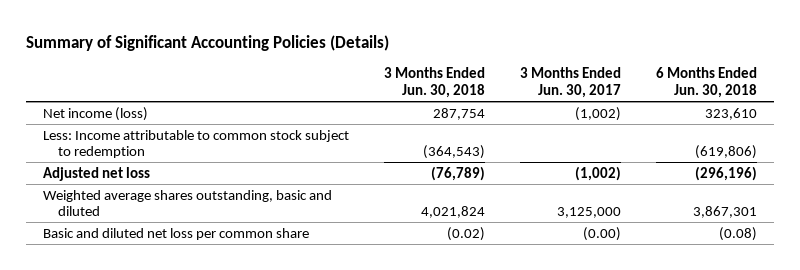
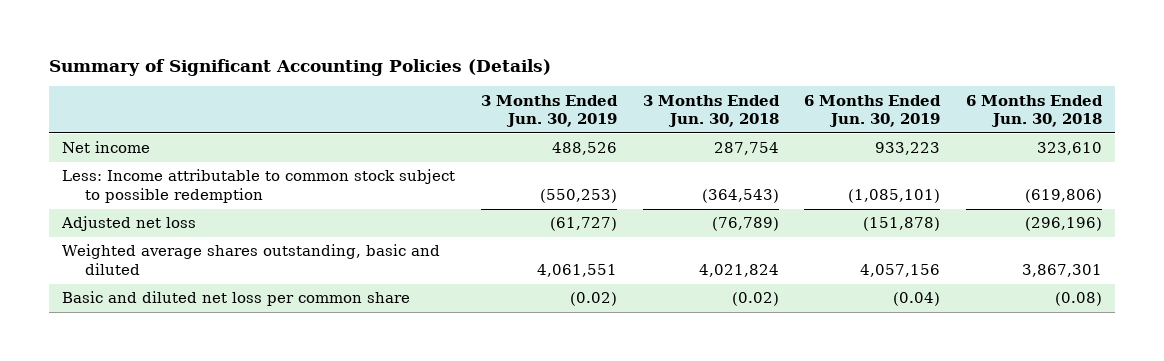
[519,67,621,98] 3 Months Ended Jun. 30, 2017 -> none
none -> [480,94,618,127] 3 Months Ended Jun. 30, 2019
none -> [804,94,942,127] 6 Months Ended Jun. 30, 2019
[43,106,149,121] Net income (loss) -> [62,141,151,154] Net income
[43,129,350,159] Less: Income attributable to common stock subject to redemption -> [62,169,456,203] Less: Income attributable to common stock subject to possible redemption

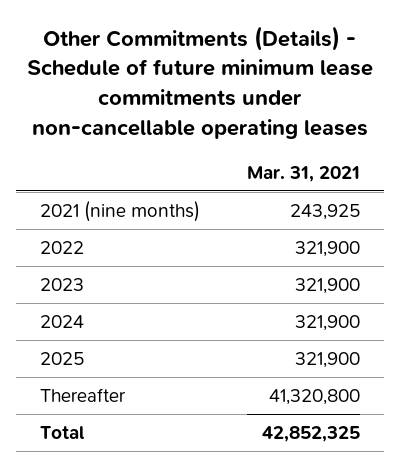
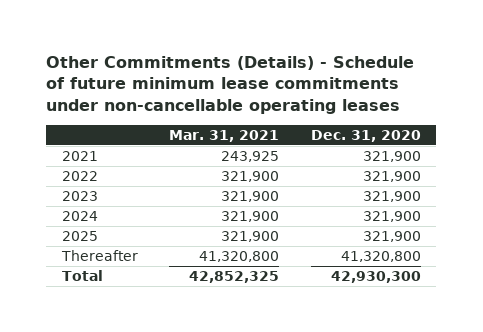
none -> [310,129,421,142] Dec. 31, 2020
[39,200,200,222] 2021 (nine months) -> [62,151,99,162] 2021

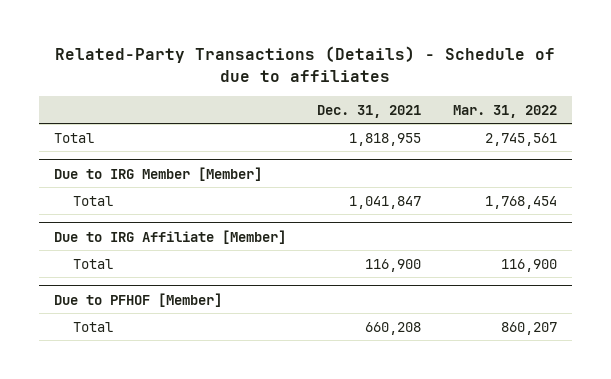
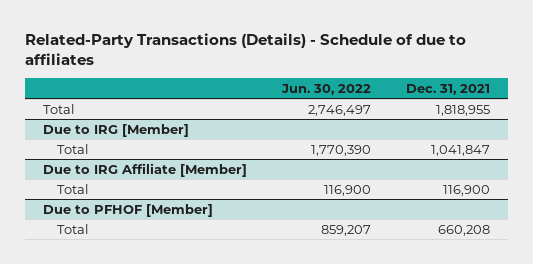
[452,104,557,118] Mar. 31, 2022 -> none
none -> [280,83,371,95] Jun. 30, 2022
[54,166,263,181] Due to IRG Member [Member] -> [42,123,189,137] Due to IRG [Member]

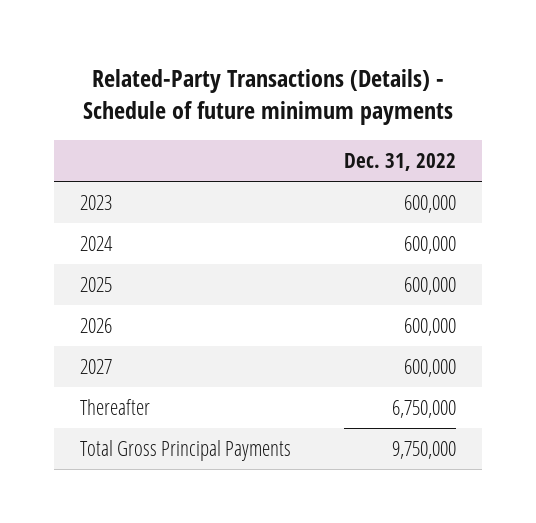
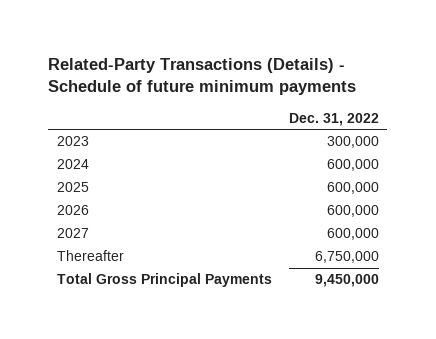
[403,195,456,214] 600,000 -> [326,136,379,149] 300,000
[391,441,456,460] 9,750,000 -> [314,274,379,288] 9,450,000

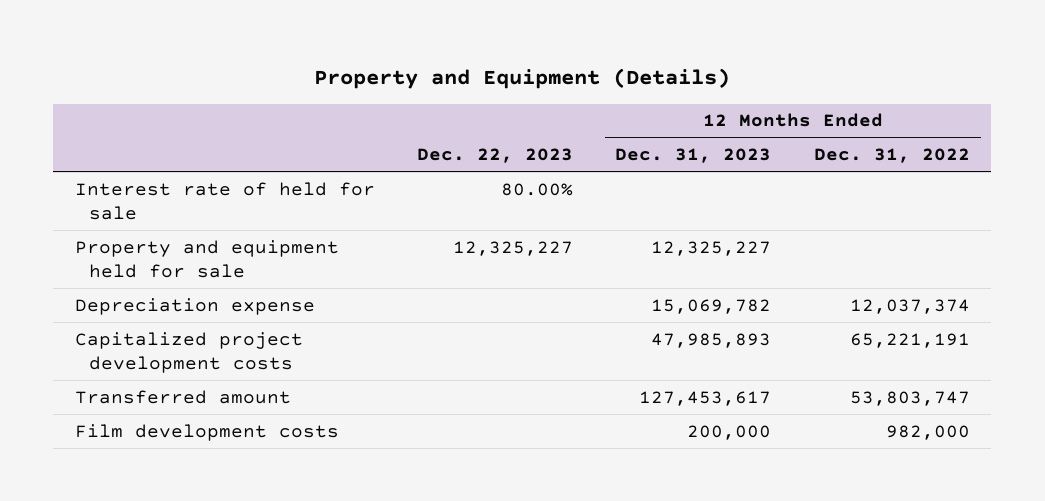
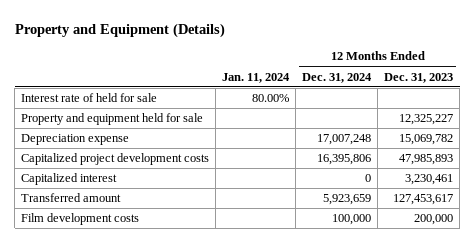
[417,148,574,164] Dec. 22, 2023 -> none
[813,148,970,164] Dec. 31, 2022 -> none
none -> [222,72,291,83] Jan. 11, 2024
none -> [302,72,373,83] Dec. 31, 2024
none -> [21,173,118,186] Capitalized interest

